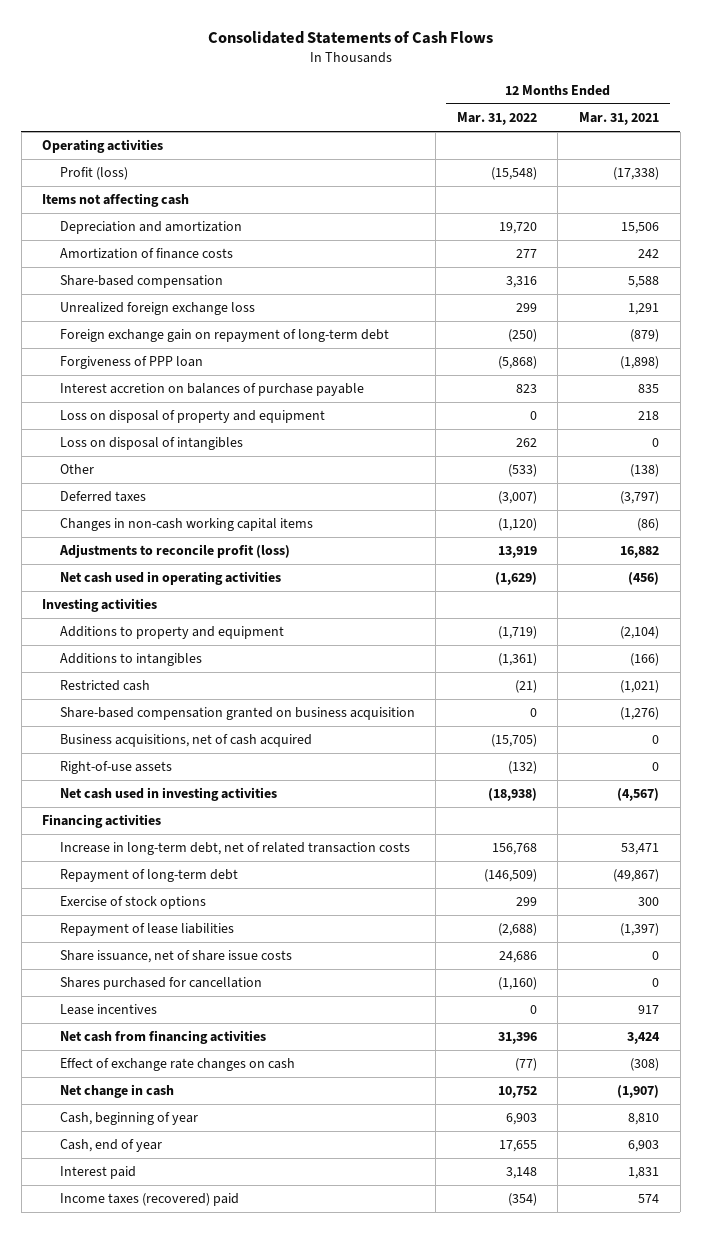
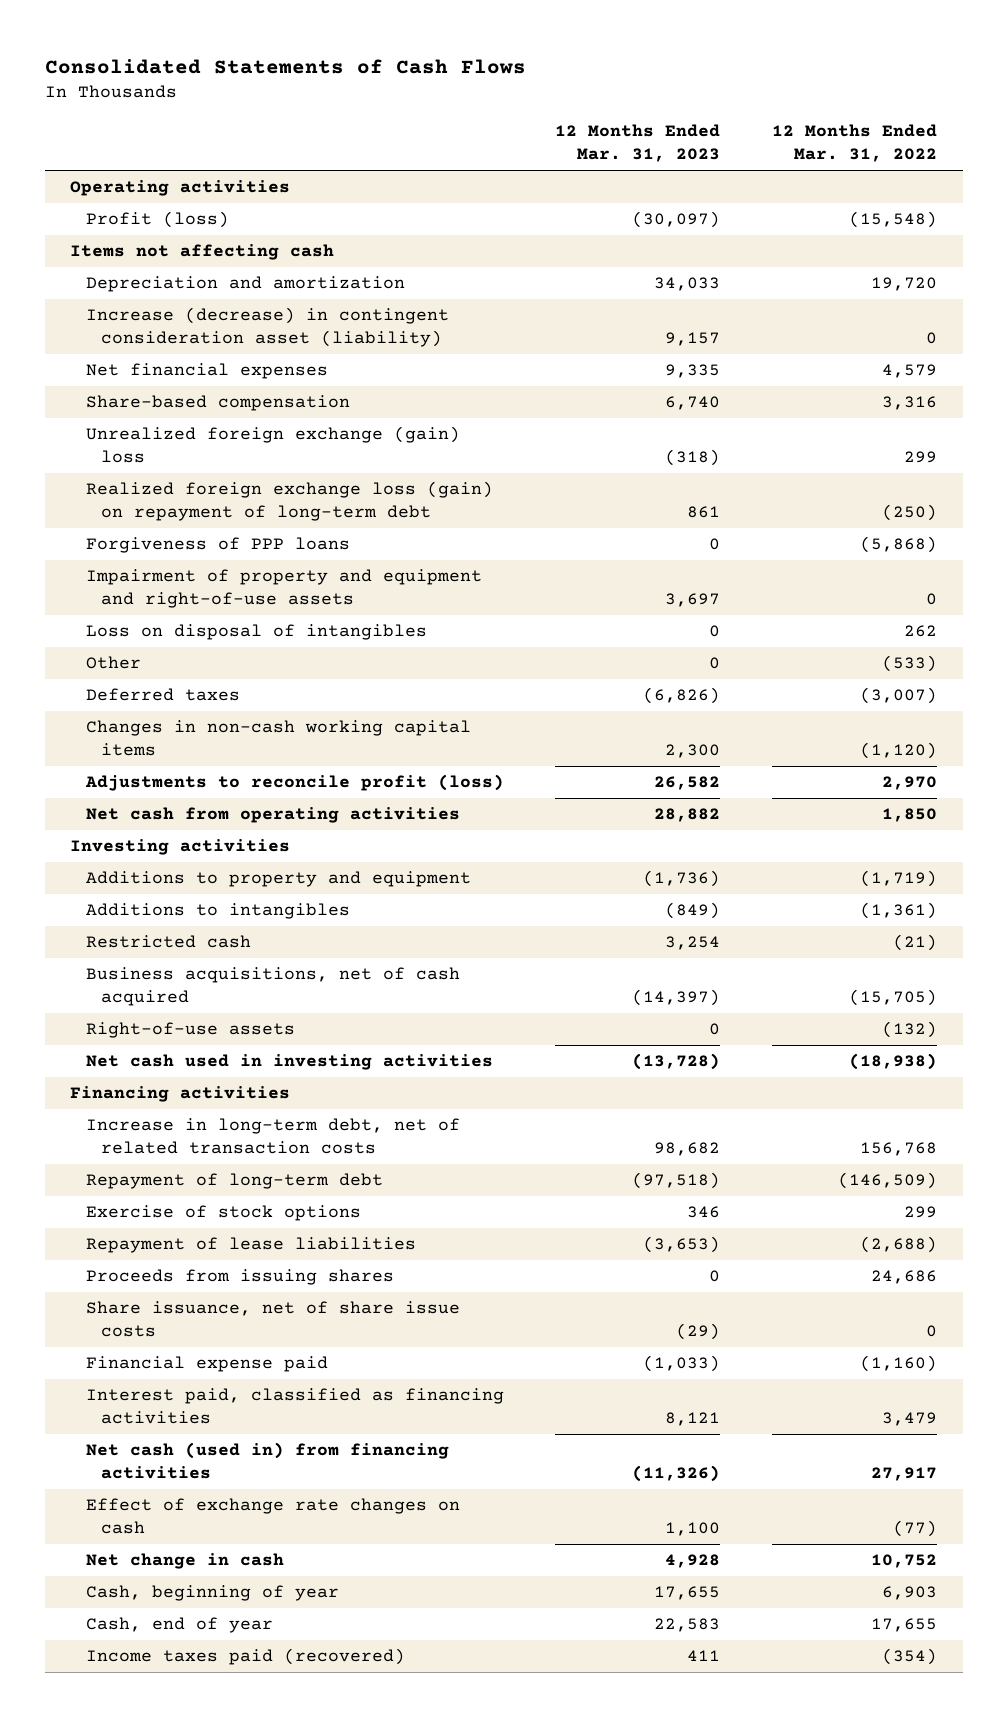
[578,112,659,126] Mar. 31, 2021 -> none
none -> [555,124,721,163] 12 Months Ended Mar. 31, 2023
[59,248,233,260] Amortization of finance costs -> none
none -> [85,307,449,348] Increase (decrease) in contingent consideration asset (liability)
none -> [85,363,328,380] Net financial expenses
[59,383,364,397] Interest accretion on balances of purchase payable -> none
[59,302,255,316] Unrealized foreign exchange loss -> [85,426,460,464] Unrealized foreign exchange (gain) loss
[59,329,389,343] Foreign exchange gain on repayment of long-term debt -> [85,481,493,522] Realized foreign exchange loss (gain) on repayment of long-term debt
[59,356,203,370] Forgiveness of PPP loan -> [85,537,350,554] Forgiveness of PPP loans
[59,410,325,424] Loss on disposal of property and equipment -> [85,569,482,609] Impairment of property and equipment and right-of-use assets
[497,546,537,559] 13,919 -> [881,776,937,791] 2,970
[59,571,281,586] Net cash used in operating activities -> [85,807,460,824] Net cash from operating activities
[494,572,537,586] (1,629) -> [881,808,937,823] 1,850
[59,707,415,721] Share-based compensation granted on business acquisition -> none
[59,1004,157,1016] Lease incentives -> none
none -> [85,1269,394,1286] Proceeds from issuing shares
[498,951,537,964] 24,686 -> [925,1325,937,1338] 0
[59,977,262,991] Shares purchased for cancellation -> [85,1356,328,1373] Financial expense paid
none -> [85,1388,504,1425] Interest paid, classified as financing activities
[59,1030,266,1045] Net cash from financing activities -> [85,1442,449,1480] Net cash (used in) from financing activities
[497,1032,537,1045] 31,396 -> [870,1467,937,1482] 27,917
[59,1166,136,1180] Interest paid -> none
[59,1193,239,1207] Income taxes (recovered) paid -> [85,1648,405,1666] Income taxes paid (recovered)

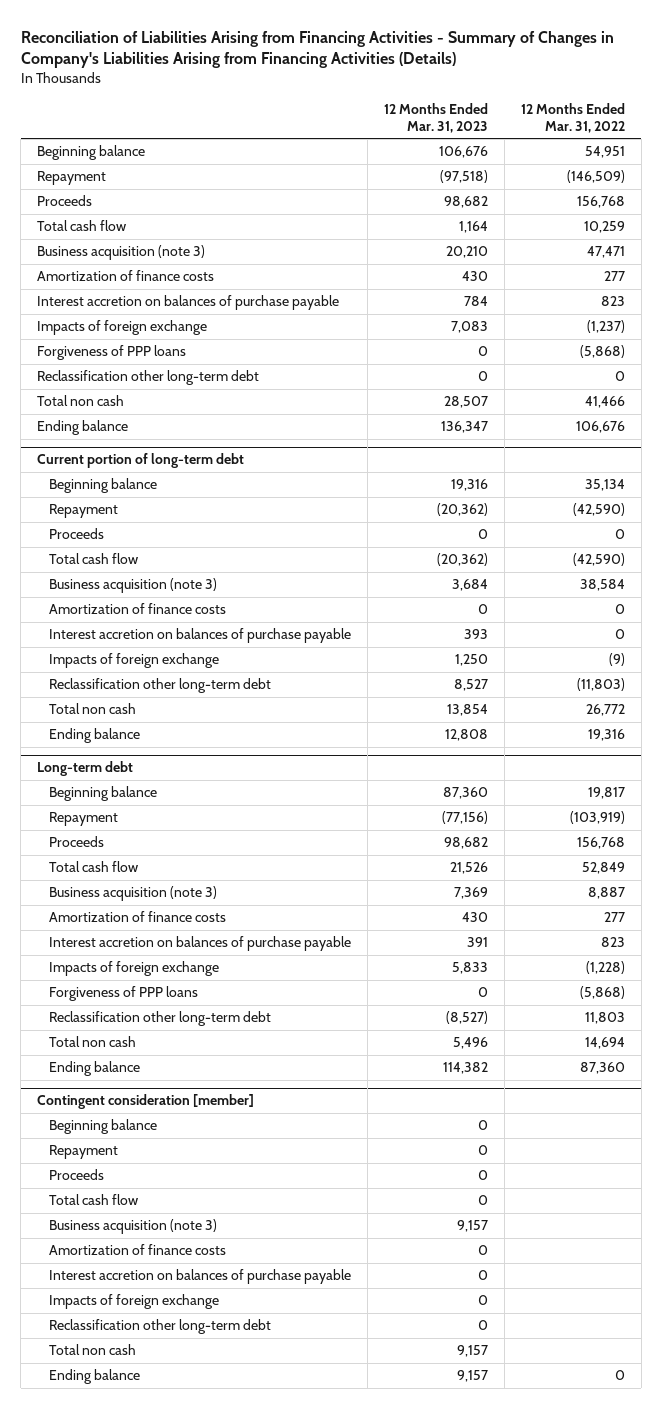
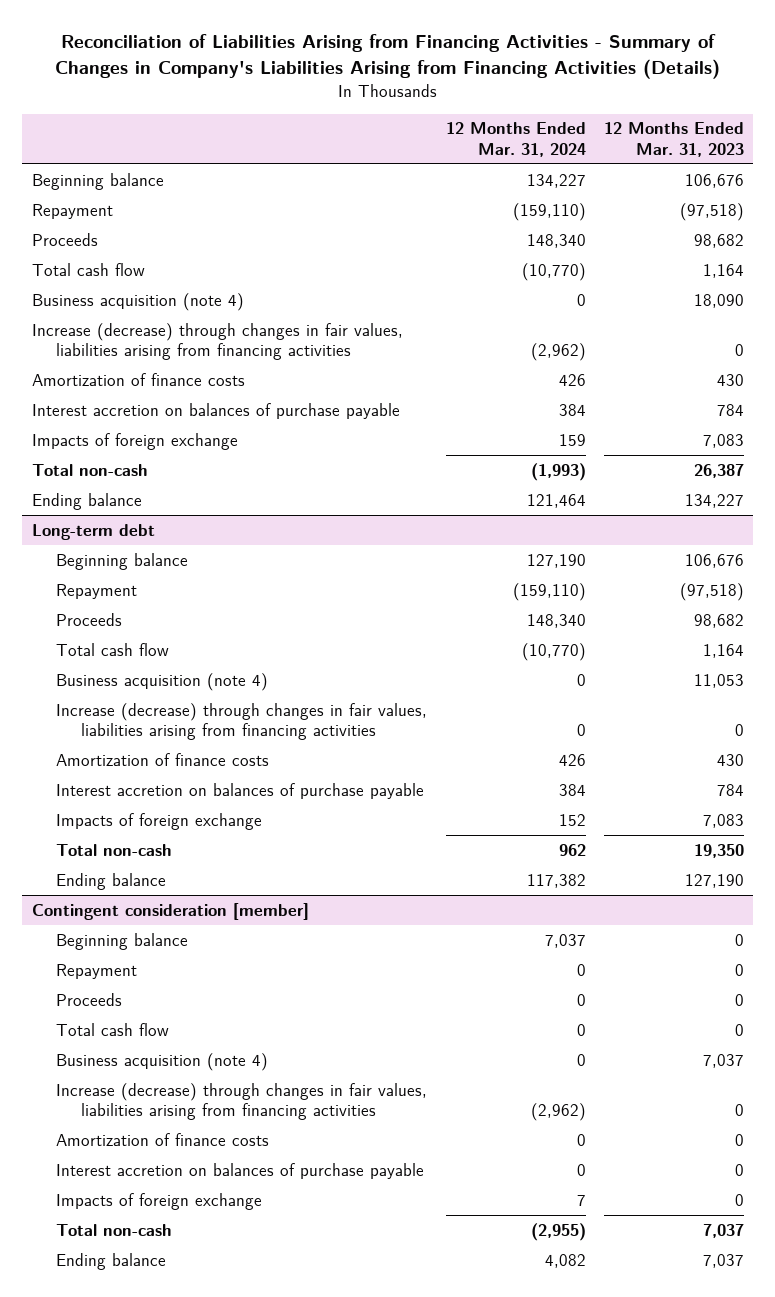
[520,103,625,133] 12 Months Ended Mar. 31, 2022 -> none
none -> [445,122,586,157] 12 Months Ended Mar. 31, 2024
[37,245,206,261] Business acquisition (note 3) -> [31,292,244,311] Business acquisition (note 4)
[445,246,488,259] 20,210 -> [693,293,744,308] 18,090
none -> [31,322,403,361] Increase (decrease) through changes in fair values, liabilities arising from financing activities
[37,345,187,361] Forgiveness of PPP loans -> none
[37,370,260,386] Reclassification other long-term debt -> none
[37,453,245,469] Current portion of long-term debt -> none
[48,478,157,494] Beginning balance -> none
[48,504,118,519] Repayment -> none
[48,528,104,540] Proceeds -> none
[48,553,138,565] Total cash flow -> none
[48,578,217,594] Business acquisition (note 3) -> none
[48,603,226,615] Amortization of finance costs -> none
[48,628,351,644] Interest accretion on balances of purchase payable -> none
[48,653,219,669] Impacts of foreign exchange -> none
[48,678,271,694] Reclassification other long-term debt -> none
[48,703,136,715] Total non cash -> none
[48,728,140,744] Ending balance -> none
[37,395,125,407] Total non cash -> [31,463,148,476] Total non-cash
[443,396,488,409] 28,507 -> [693,463,744,478] 26,387
[440,421,488,434] 136,347 -> [684,493,744,508] 134,227
[442,787,488,800] 87,360 -> [684,553,744,568] 106,676
[441,811,488,825] (77,156) -> [679,582,744,601] (97,518)
[449,862,488,875] 21,526 -> [702,643,744,658] 1,164
[48,886,217,902] Business acquisition (note 3) -> [56,672,269,691] Business acquisition (note 4)
[453,887,488,900] 7,369 -> [693,673,744,688] 11,053
none -> [56,702,428,741] Increase (decrease) through changes in fair values, liabilities arising from financing activities
[48,986,198,1002] Forgiveness of PPP loans -> none
[48,1011,271,1027] Reclassification other long-term debt -> none
[466,937,488,948] 391 -> [716,783,744,796] 784
[451,962,488,975] 5,833 -> [702,813,744,828] 7,083
[48,1036,136,1048] Total non cash -> [56,843,173,856] Total non-cash
[452,1037,488,1050] 5,496 -> [693,843,744,858] 19,350
[442,1062,488,1075] 114,382 -> [684,873,744,888] 127,190
[48,1219,217,1235] Business acquisition (note 3) -> [56,1052,269,1071] Business acquisition (note 4)
[456,1220,488,1233] 9,157 -> [702,1053,744,1068] 7,037
none -> [56,1082,428,1121] Increase (decrease) through changes in fair values, liabilities arising from financing activities
[48,1319,271,1335] Reclassification other long-term debt -> none
[48,1344,136,1356] Total non cash -> [56,1223,173,1236] Total non-cash
[456,1345,488,1358] 9,157 -> [702,1223,744,1238] 7,037
[456,1370,488,1383] 9,157 -> [702,1253,744,1268] 7,037

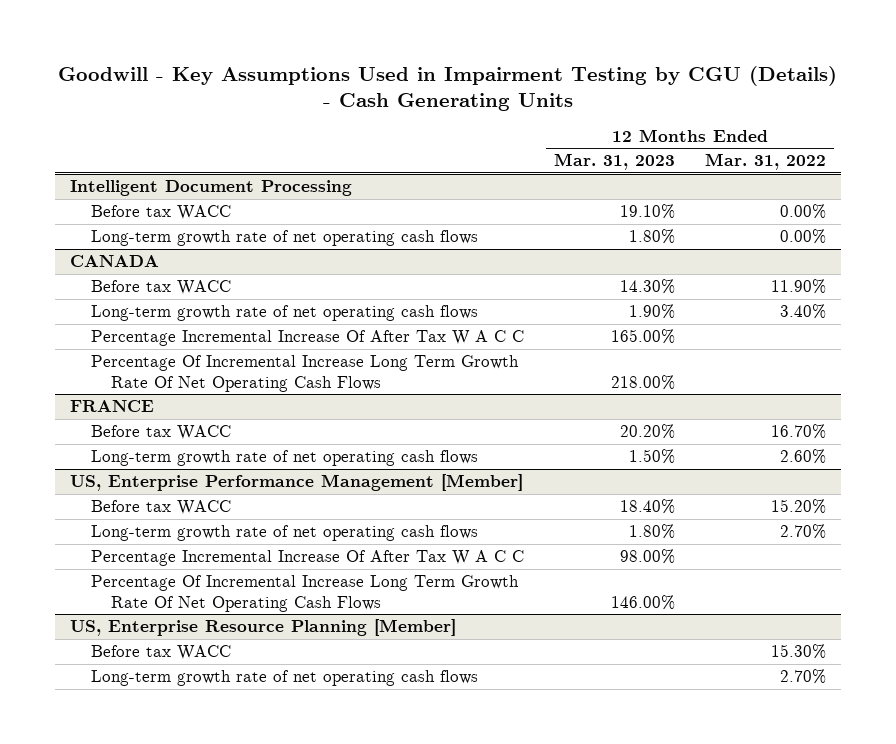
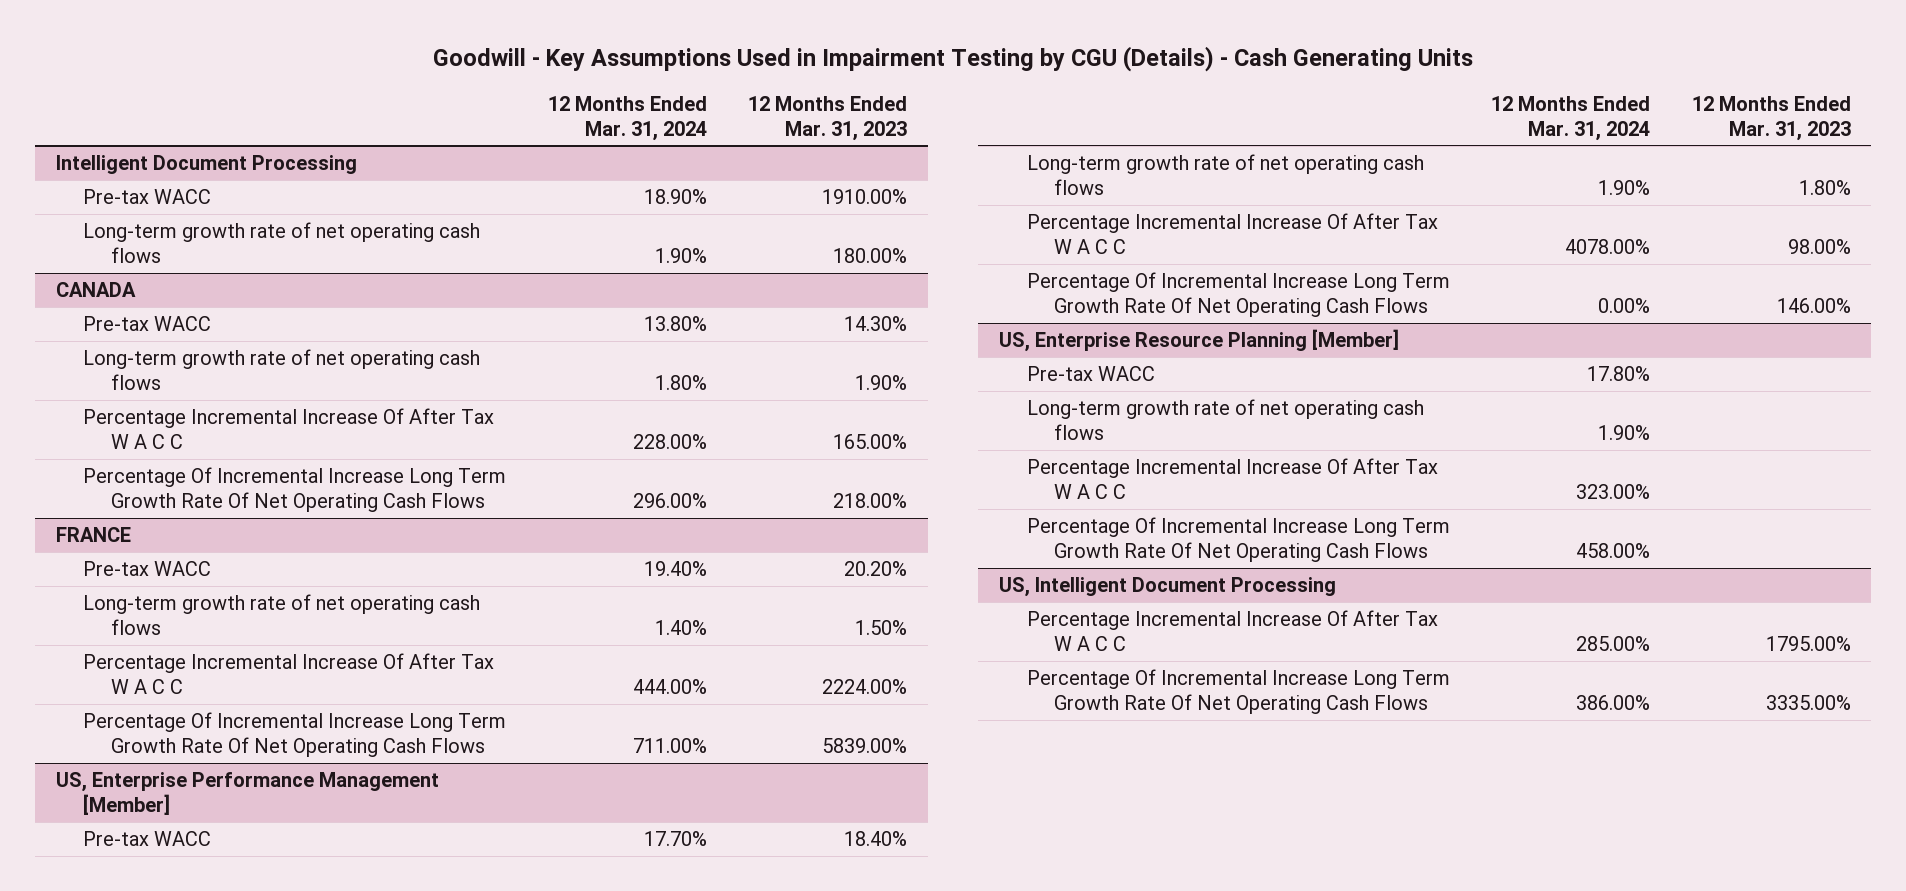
[705,153,827,171] Mar. 31, 2022 -> none
none -> [547,95,707,141] 12 Months Ended Mar. 31, 2024
[90,205,231,221] Before tax WACC -> [83,189,212,205] Pre-tax WACC
[619,204,675,220] 19.10% -> [822,189,908,205] 1910.00%
[628,229,675,245] 1.80% -> [833,248,908,264] 180.00%
[90,280,231,296] Before tax WACC -> [83,316,212,332] Pre-tax WACC
[90,425,231,441] Before tax WACC -> [83,561,212,577] Pre-tax WACC
none -> [83,653,495,695] Percentage Incremental Increase Of After Tax W A C C
none -> [83,712,507,758] Percentage Of Incremental Increase Long Term Growth Rate Of Net Operating Cash Flows
[90,500,231,516] Before tax WACC -> [83,831,212,847] Pre-tax WACC
[90,645,231,661] Before tax WACC -> [1026,366,1155,382] Pre-tax WACC
none -> [1026,458,1438,500] Percentage Incremental Increase Of After Tax W A C C
none -> [1026,517,1450,563] Percentage Of Incremental Increase Long Term Growth Rate Of Net Operating Cash Flows
none -> [999,577,1337,598] US, Intelligent Document Processing
none -> [1026,610,1438,652] Percentage Incremental Increase Of After Tax W A C C
none -> [1026,669,1450,715] Percentage Of Incremental Increase Long Term Growth Rate Of Net Operating Cash Flows

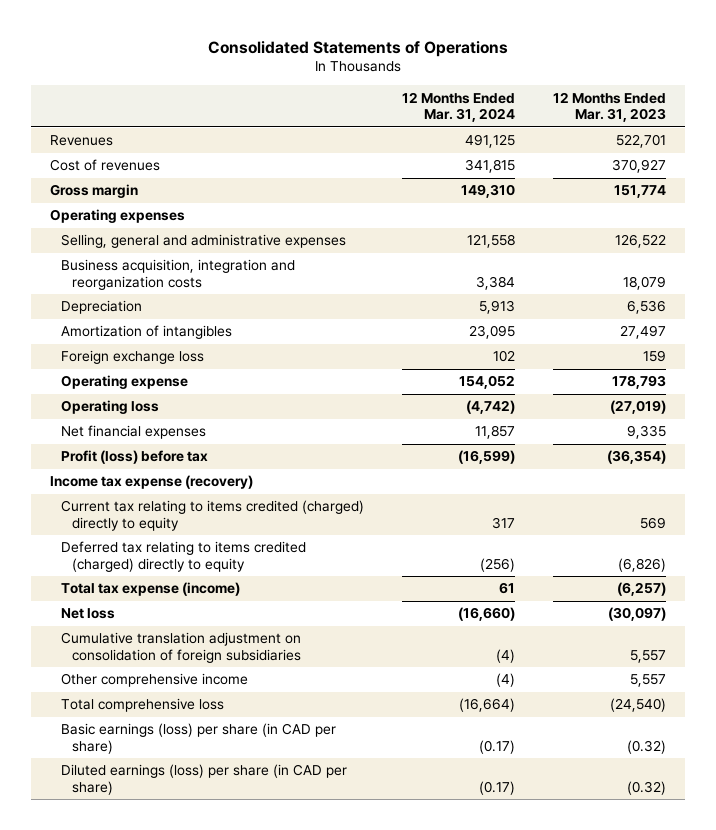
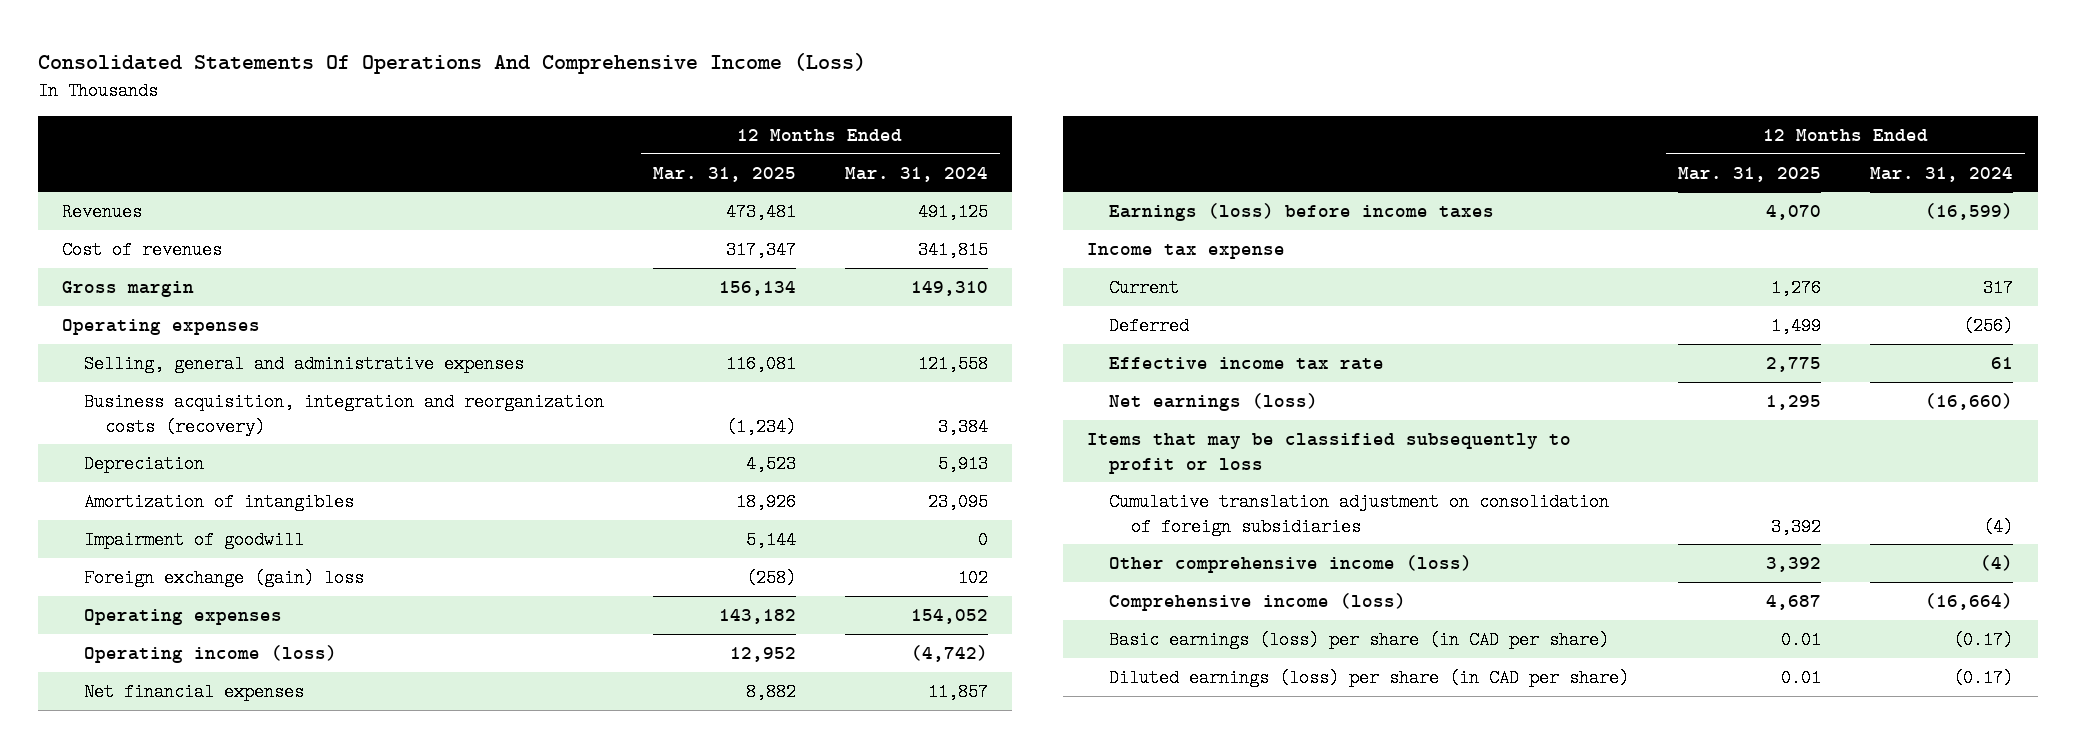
[208,40,509,57] Consolidated Statements of Operations -> [37,52,866,74] Consolidated Statements Of Operations And Comprehensive Income (Loss)
[553,91,667,123] 12 Months Ended Mar. 31, 2023 -> none
none -> [652,166,796,182] Mar. 31, 2025
[61,259,296,290] Business acquisition, integration and reorganization costs -> [83,392,604,436] Business acquisition, integration and reorganization costs (recovery)
none -> [83,530,304,549] Impairment of goodwill
[61,350,205,365] Foreign exchange loss -> [83,568,364,587] Foreign exchange (gain) loss
[61,375,189,390] Operating expense -> [83,608,282,625] Operating expenses
[61,400,160,415] Operating loss -> [83,644,337,663] Operating income (loss)
[61,450,209,465] Profit (loss) before tax -> [1108,202,1494,221] Earnings (loss) before income taxes
[50,475,254,490] Income tax expense (recovery) -> [1087,242,1286,259] Income tax expense
[61,500,365,531] Current tax relating to items credited (charged) directly to equity -> [1108,278,1179,297] Current
[61,541,307,572] Deferred tax relating to items credited (charged) directly to equity -> [1108,316,1189,335] Deferred
[61,582,241,597] Total tax expense (income) -> [1108,356,1384,370] Effective income tax rate
[61,608,116,620] Net loss -> [1108,392,1318,411] Net earnings (loss)
none -> [1087,432,1572,474] Items that may be classified subsequently to profit or loss
[61,673,249,688] Other comprehensive income -> [1108,554,1472,573] Other comprehensive income (loss)
[61,698,225,713] Total comprehensive loss -> [1108,592,1406,611] Comprehensive income (loss)

